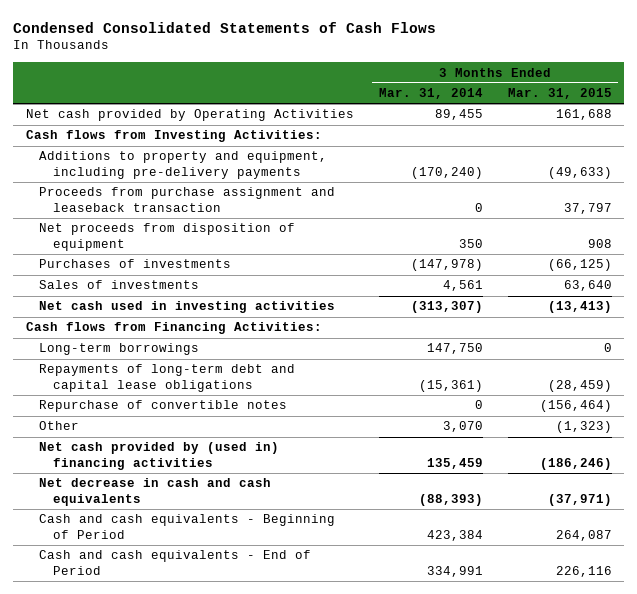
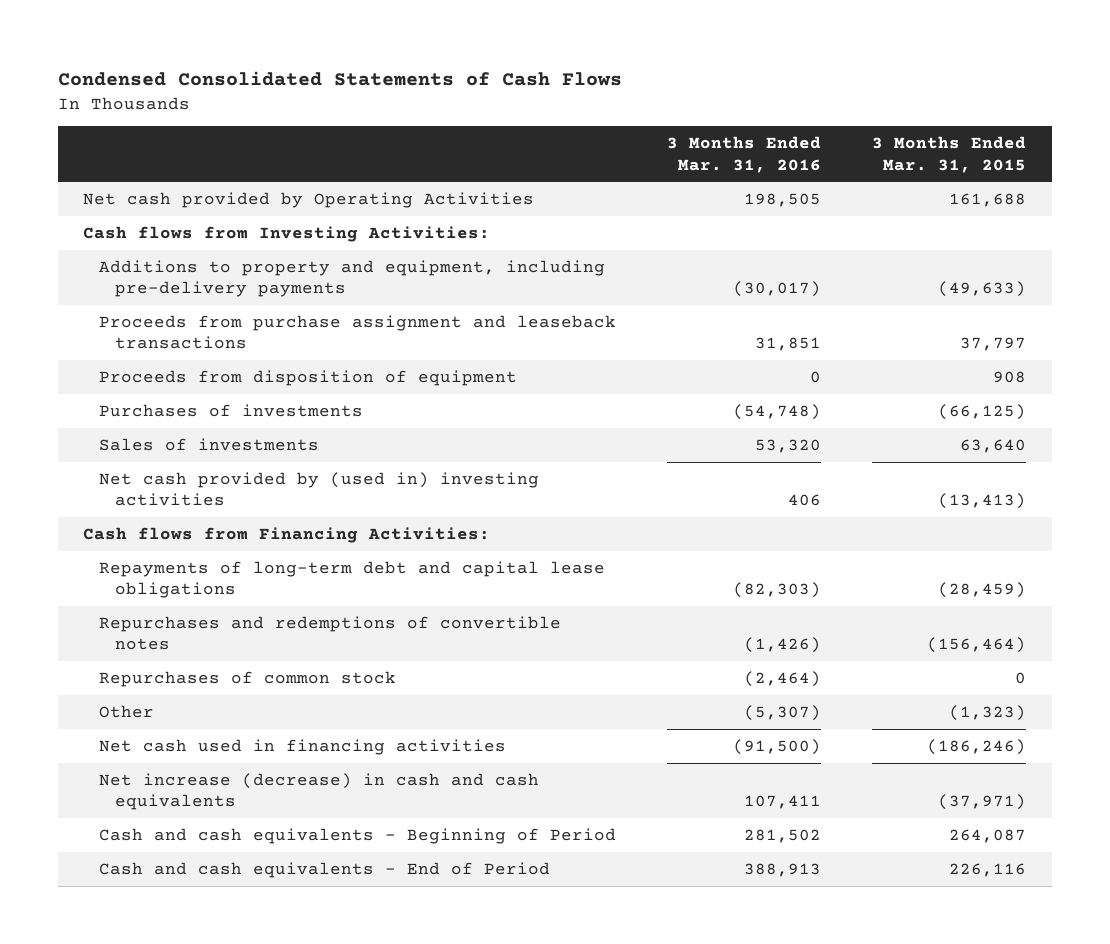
[378,88,483,100] Mar. 31, 2014 -> none
none -> [667,136,822,173] 3 Months Ended Mar. 31, 2016
[39,187,336,212] Proceeds from purchase assignment and leaseback transaction -> [98,314,616,350] Proceeds from purchase assignment and leaseback transactions
[39,223,296,251] Net proceeds from disposition of equipment -> [98,369,517,386] Proceeds from disposition of equipment
[39,301,336,314] Net cash used in investing activities -> [98,471,539,507] Net cash provided by (used in) investing activities
[39,343,200,356] Long-term borrowings -> none
[39,400,288,413] Repurchase of convertible notes -> [98,615,561,651] Repurchases and redemptions of convertible notes
none -> [98,670,396,687] Repurchases of common stock
[39,442,280,470] Net cash provided by (used in) financing activities -> [98,738,506,755] Net cash used in financing activities
[39,478,272,506] Net decrease in cash and cash equivalents -> [98,772,539,811] Net increase (decrease) in cash and cash equivalents

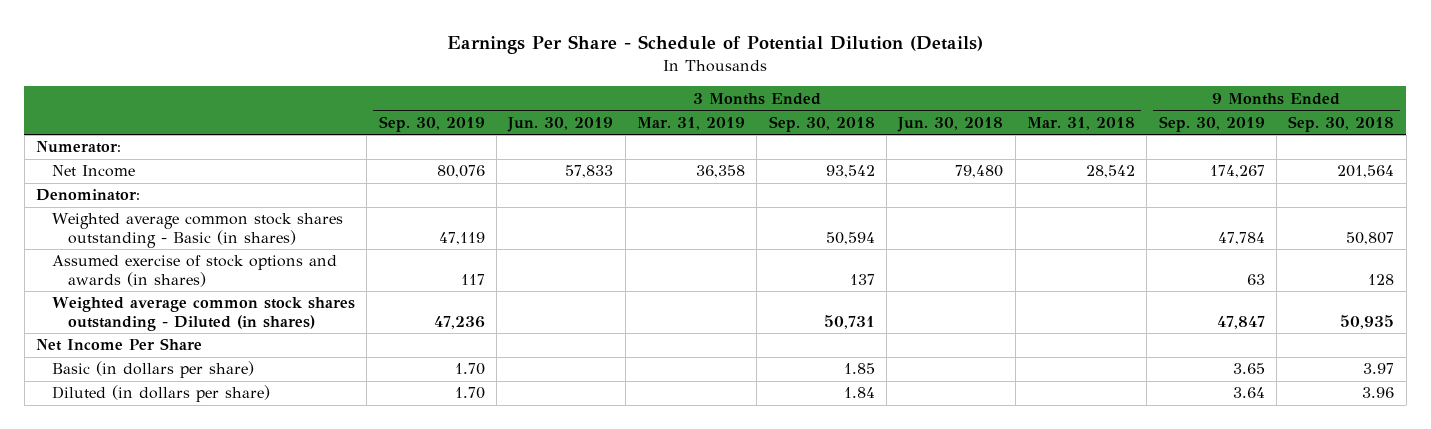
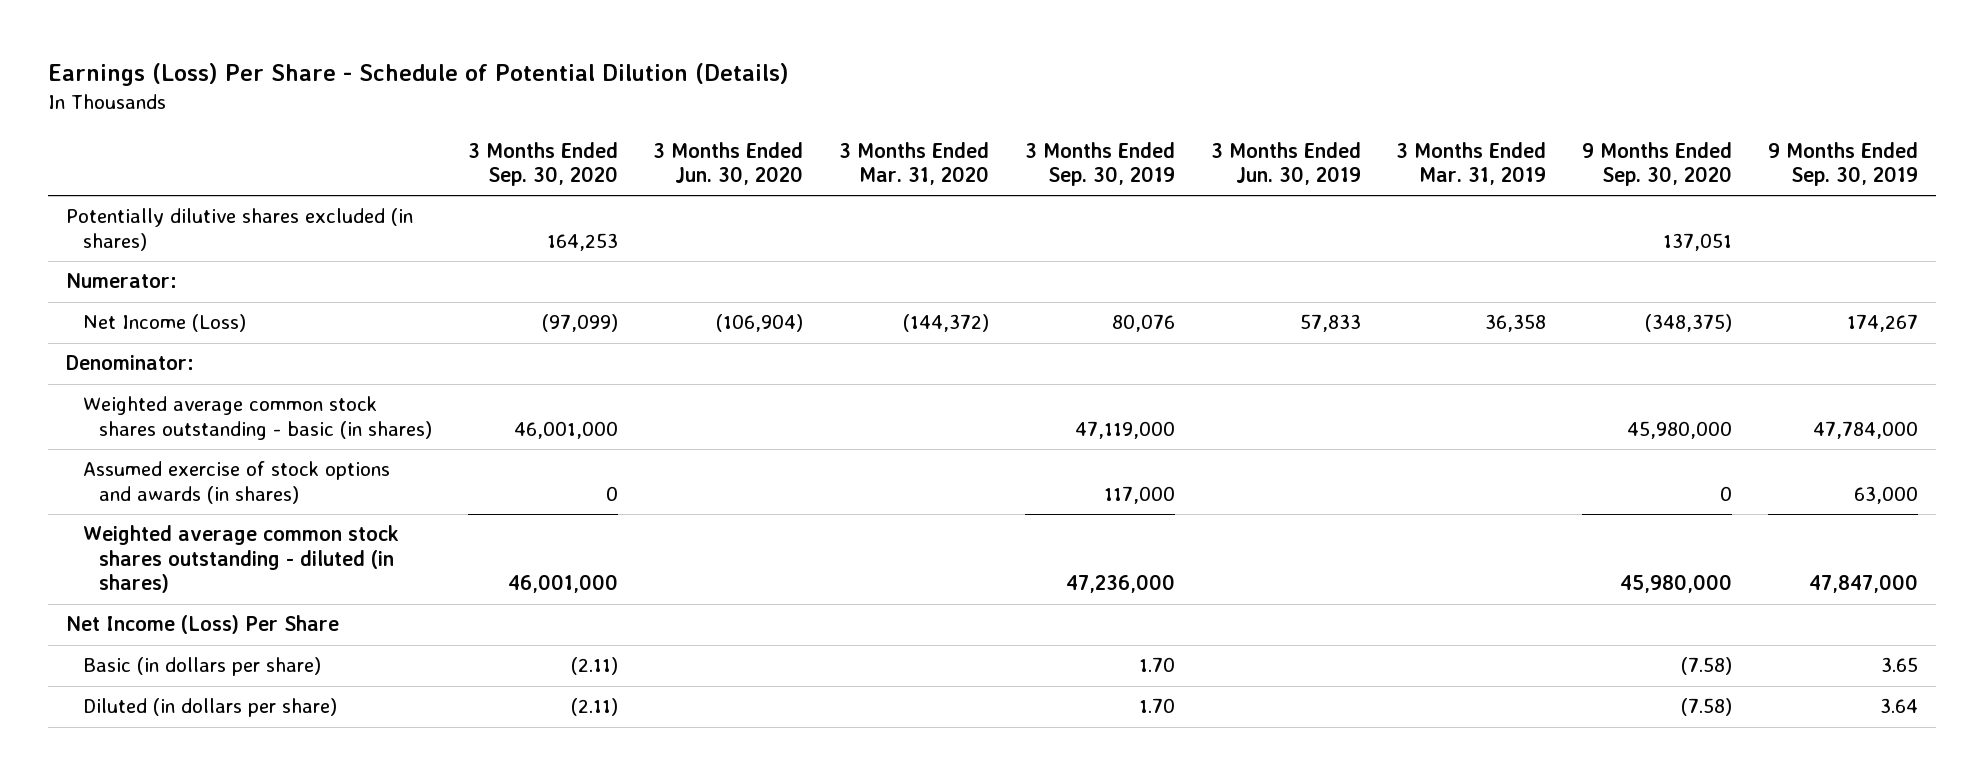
[447,35,984,55] Earnings Per Share - Schedule of Potential Dilution (Details) -> [48,62,790,86] Earnings (Loss) Per Share - Schedule of Potential Dilution (Details)
[768,115,875,132] Sep. 30, 2018 -> none
[897,116,1004,132] Jun. 30, 2018 -> none
[1026,116,1135,130] Mar. 31, 2018 -> none
[1288,115,1395,132] Sep. 30, 2018 -> none
none -> [467,141,618,186] 3 Months Ended Sep. 30, 2020
none -> [653,141,804,185] 3 Months Ended Jun. 30, 2020
none -> [839,141,990,185] 3 Months Ended Mar. 31, 2020
none -> [1582,141,1733,186] 9 Months Ended Sep. 30, 2020
none -> [66,208,414,251] Potentially dilutive shares excluded (in shares)
[52,165,136,178] Net Income -> [82,314,246,333] Net Income (Loss)
[52,213,344,248] Weighted average common stock shares outstanding - Basic (in shares) -> [82,396,432,440] Weighted average common stock shares outstanding - basic (in shares)
[438,231,485,245] 47,119 -> [1074,420,1175,439] 47,119,000
[1217,231,1265,245] 47,784 -> [1813,420,1919,439] 47,784,000
[460,273,485,285] 117 -> [1103,485,1175,504] 117,000
[1246,273,1265,285] 63 -> [1854,485,1919,504] 63,000
[52,297,356,331] Weighted average common stock shares outstanding - Diluted (in shares) -> [82,525,399,594] Weighted average common stock shares outstanding - diluted (in shares)
[433,315,485,329] 47,236 -> [1065,574,1175,594] 47,236,000
[1216,315,1265,329] 47,847 -> [1809,574,1919,594] 47,847,000
[36,338,203,352] Net Income Per Share -> [66,615,340,635] Net Income (Loss) Per Share

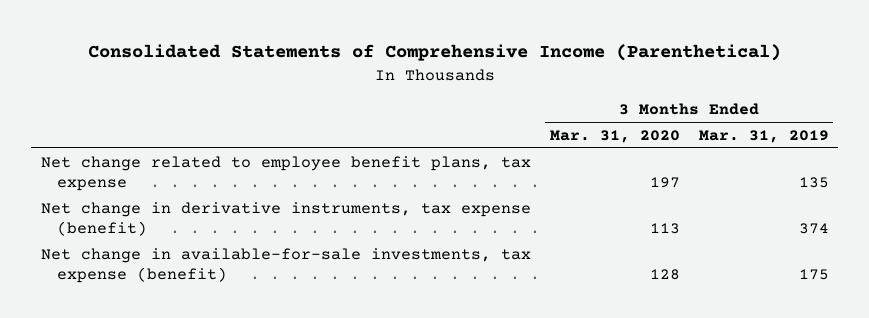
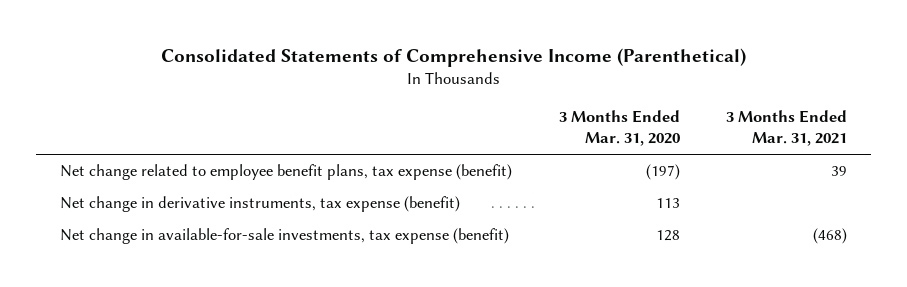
[698,129,829,143] Mar. 31, 2019 -> none
none -> [726,110,848,147] 3 Months Ended Mar. 31, 2021
[40,155,531,192] Net change related to employee benefit plans, tax expense -> [59,164,512,181] Net change related to employee benefit plans, tax expense (benefit)
[649,177,680,189] 197 -> [645,164,680,181] (197)

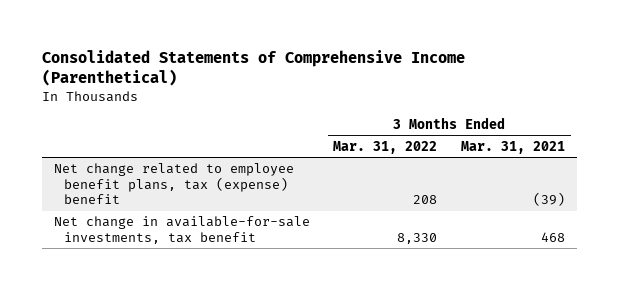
[558,110,680,147] 3 Months Ended Mar. 31, 2020 -> none
none -> [333,141,438,155] Mar. 31, 2022
[59,196,460,213] Net change in derivative instruments, tax expense (benefit) -> none
[59,164,512,181] Net change related to employee benefit plans, tax expense (benefit) -> [53,163,294,205] Net change related to employee benefit plans, tax (expense) benefit
[831,166,848,177] 39 -> [533,192,566,207] (39)
[59,228,509,245] Net change in available-for-sale investments, tax expense (benefit) -> [53,216,310,244] Net change in available-for-sale investments, tax benefit
[813,228,848,245] (468) -> [541,231,566,242] 468

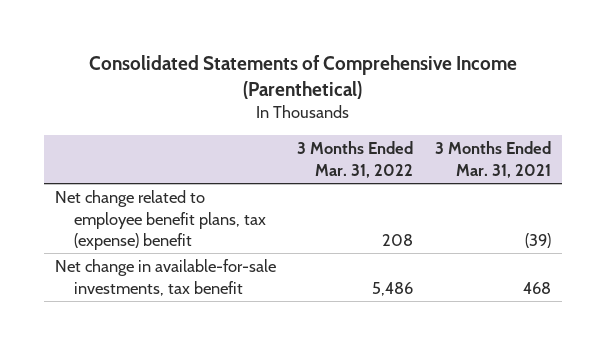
[397,232,438,244] 8,330 -> [372,281,414,296] 5,486

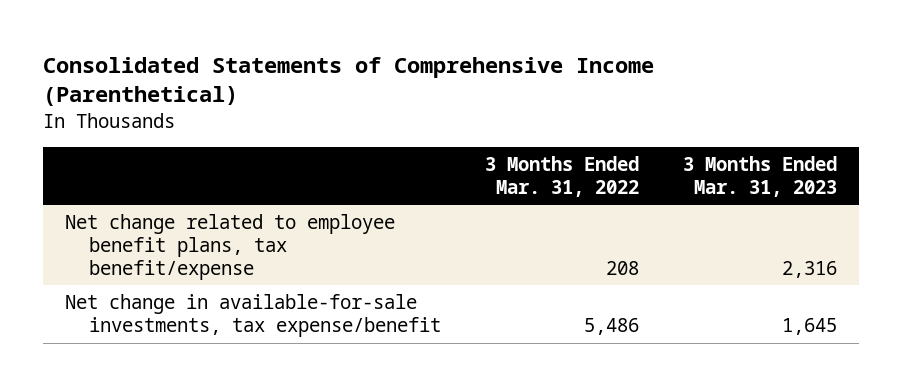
[435,141,552,178] 3 Months Ended Mar. 31, 2021 -> none
none -> [683,155,838,197] 3 Months Ended Mar. 31, 2023
[54,190,267,250] Net change related to employee benefit plans, tax (expense) benefit -> [65,214,396,280] Net change related to employee benefit plans, tax benefit/expense
[54,259,276,296] Net change in available-for-sale investments, tax benefit -> [65,294,442,338] Net change in available-for-sale investments, tax expense/benefit

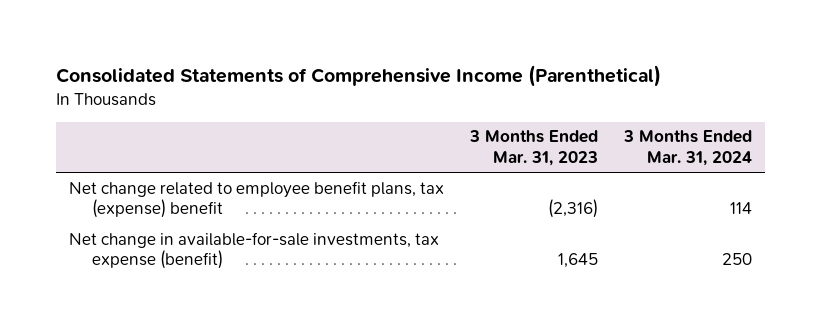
[485,155,640,197] 3 Months Ended Mar. 31, 2022 -> none
none -> [623,130,753,166] 3 Months Ended Mar. 31, 2024
[65,214,396,280] Net change related to employee benefit plans, tax benefit/expense -> [68,180,444,219] Net change related to employee benefit plans, tax (expense) benefit
[782,260,838,278] 2,316 -> [547,199,598,219] (2,316)
[65,294,442,338] Net change in available-for-sale investments, tax expense/benefit -> [68,231,439,270] Net change in available-for-sale investments, tax expense (benefit)

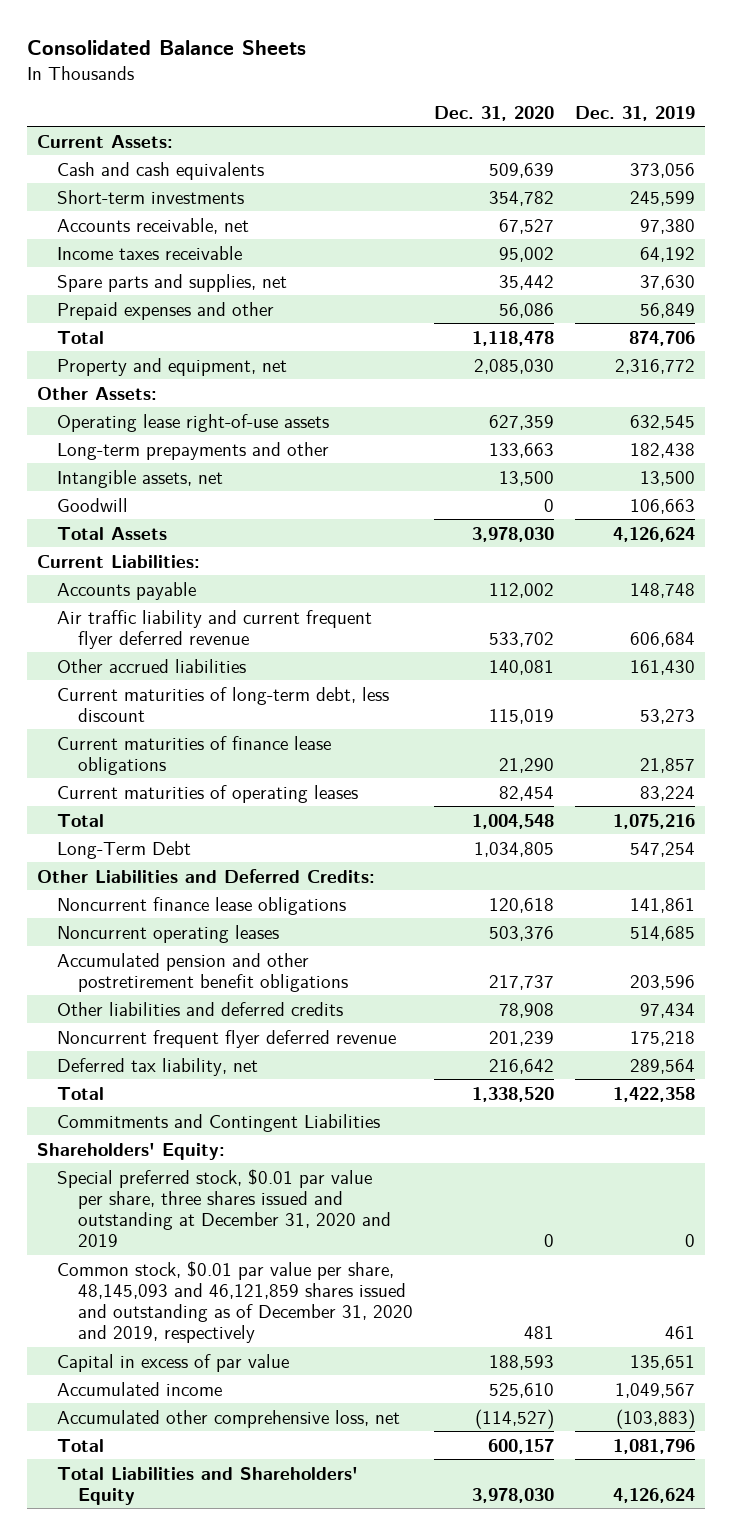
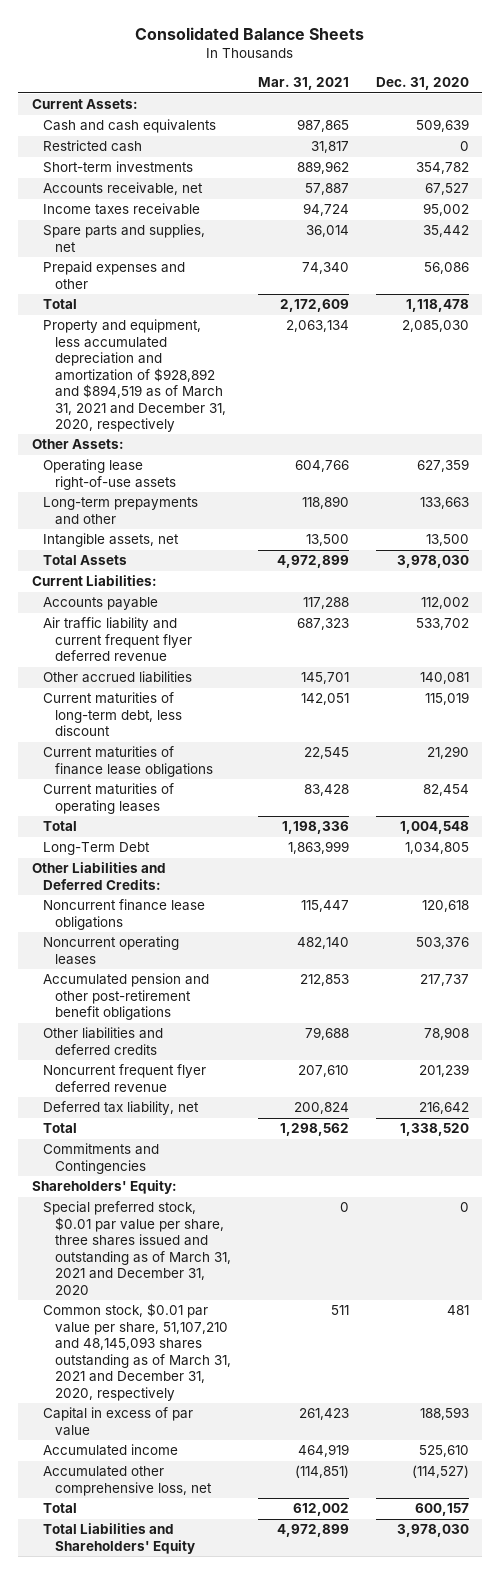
[574,105,695,121] Dec. 31, 2019 -> none
none -> [257,77,349,91] Mar. 31, 2021
none -> [43,140,143,153] Restricted cash
[57,357,288,376] Property and equipment, net -> [43,319,226,433] Property and equipment, less accumulated depreciation and amortization of $928,892 and $894,519 as of March 31, 2021 and December 31, 2020, respectively
[57,497,129,512] Goodwill -> none
[57,952,348,992] Accumulated pension and other postretirement benefit obligations -> [43,973,210,1021] Accumulated pension and other post-retirement benefit obligations
[57,1113,381,1132] Commitments and Contingent Liabilities -> [43,1143,160,1174] Commitments and Contingencies
[57,1168,391,1247] Special preferred stock, $0.01 par value per share, three shares issued and outstanding at December 31, 2020 and 2019 -> [43,1201,231,1295] Special preferred stock, $0.01 par value per share, three shares issued and outstanding as of March 31, 2021 and December 31, 2020
[57,1260,413,1343] Common stock, $0.01 par value per share, 48,145,093 and 46,121,859 shares issued and outstanding as of December 31, 2020 and 2019, respectively -> [43,1303,231,1401] Common stock, $0.01 par value per share, 51,107,210 and 48,145,093 shares outstanding as of March 31, 2021 and December 31, 2020, respectively

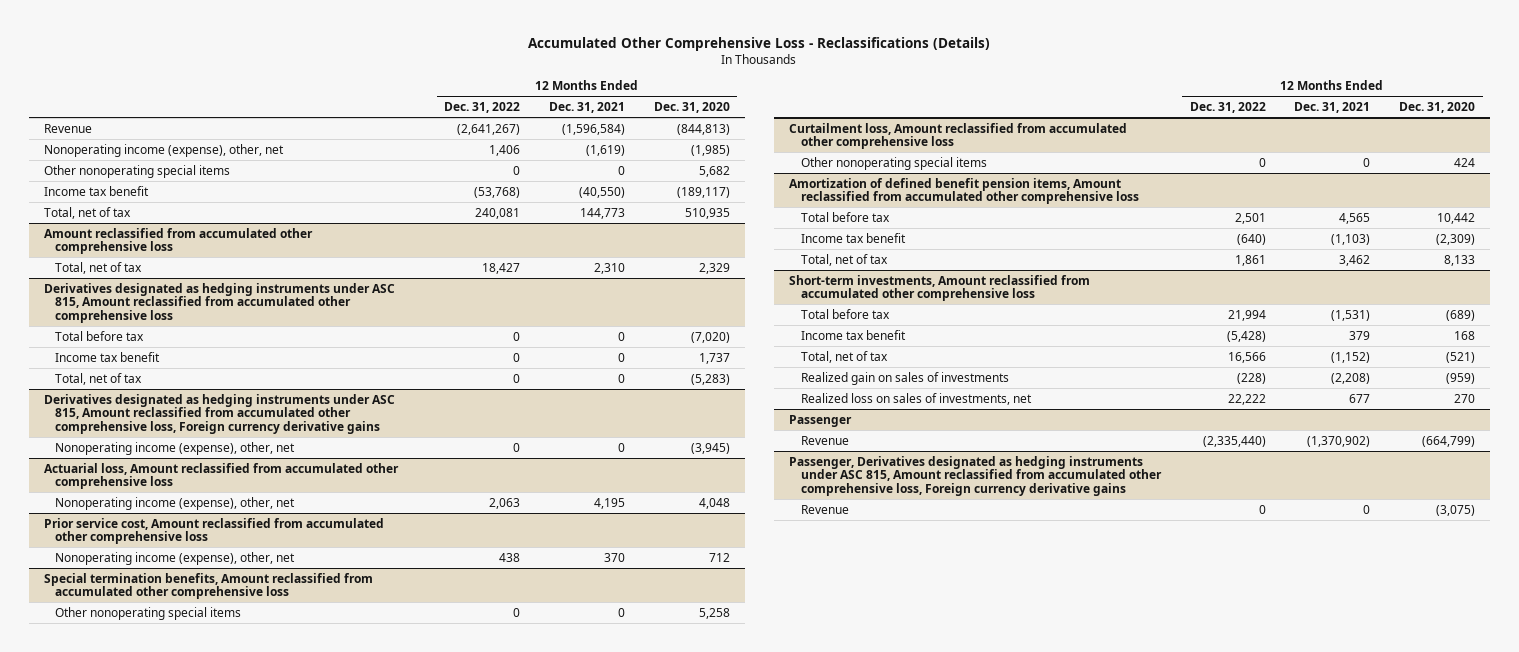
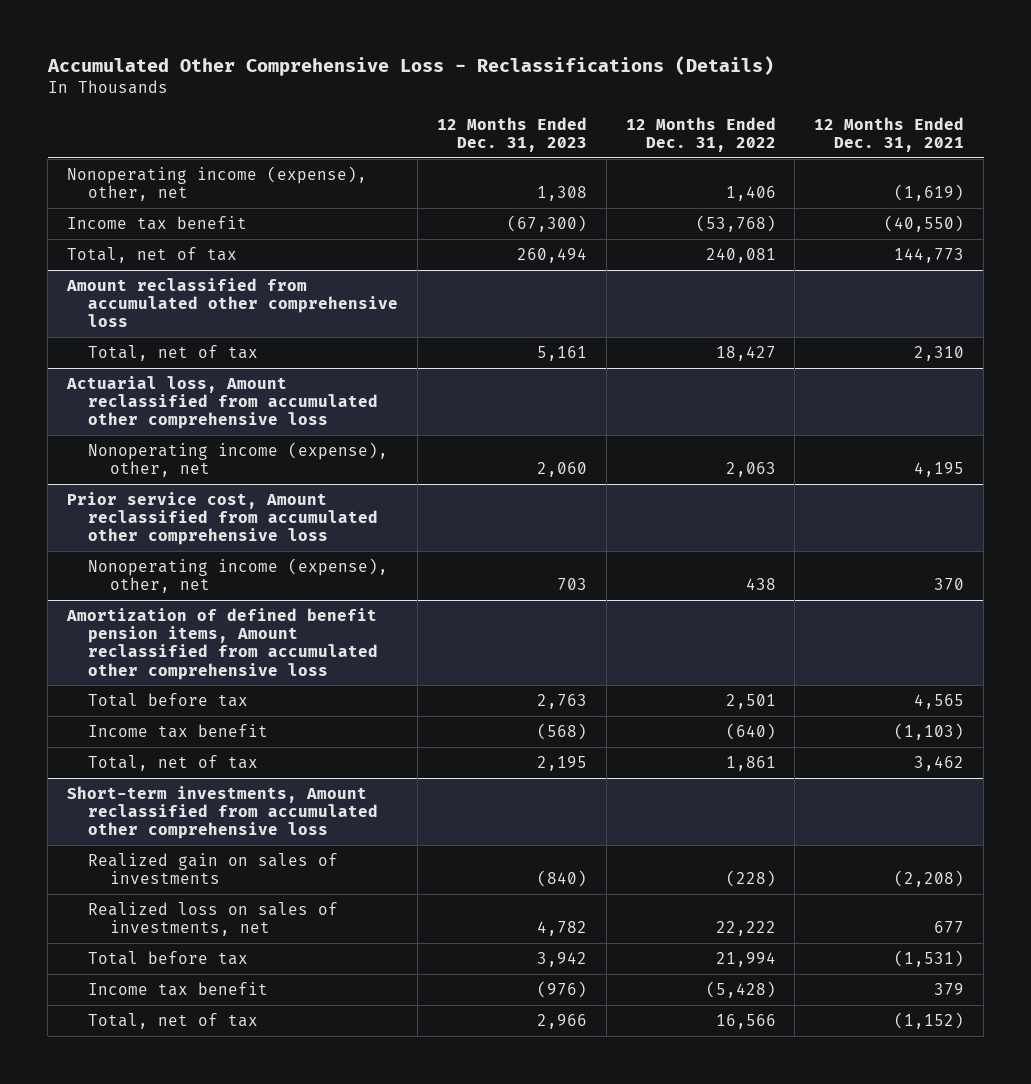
[654,102,731,114] Dec. 31, 2020 -> none
none -> [437,116,588,153] 12 Months Ended Dec. 31, 2023
[43,123,92,133] Revenue -> none
[43,164,230,178] Other nonoperating special items -> none
[43,282,395,324] Derivatives designated as hedging instruments under ASC 815, Amount reclassified from accumulated other comprehensive loss -> none
[55,330,145,341] Total before tax -> none
[55,351,161,362] Income tax benefit -> none
[55,372,143,385] Total, net of tax -> none
[43,393,395,435] Derivatives designated as hedging instruments under ASC 815, Amount reclassified from accumulated other comprehensive loss, Foreign currency derivative gains -> none
[55,441,296,455] Nonoperating income (expense), other, net -> none
[43,572,373,600] Special termination benefits, Amount reclassified from accumulated other comprehensive loss -> none
[55,606,242,620] Other nonoperating special items -> none
[788,122,1127,150] Curtailment loss, Amount reclassified from accumulated other comprehensive loss -> none
[800,156,987,170] Other nonoperating special items -> none
[800,371,1009,385] Realized gain on sales of investments -> [88,852,339,885] Realized gain on sales of investments
[800,392,1032,405] Realized loss on sales of investments, net -> [88,901,339,937] Realized loss on sales of investments, net
[788,414,852,427] Passenger -> none
[800,435,849,445] Revenue -> none
[788,455,1162,497] Passenger, Derivatives designated as hedging instruments under ASC 815, Amount reclassified from accumulated other comprehensive loss, Foreign currency derivative gains -> none
[800,504,849,514] Revenue -> none

